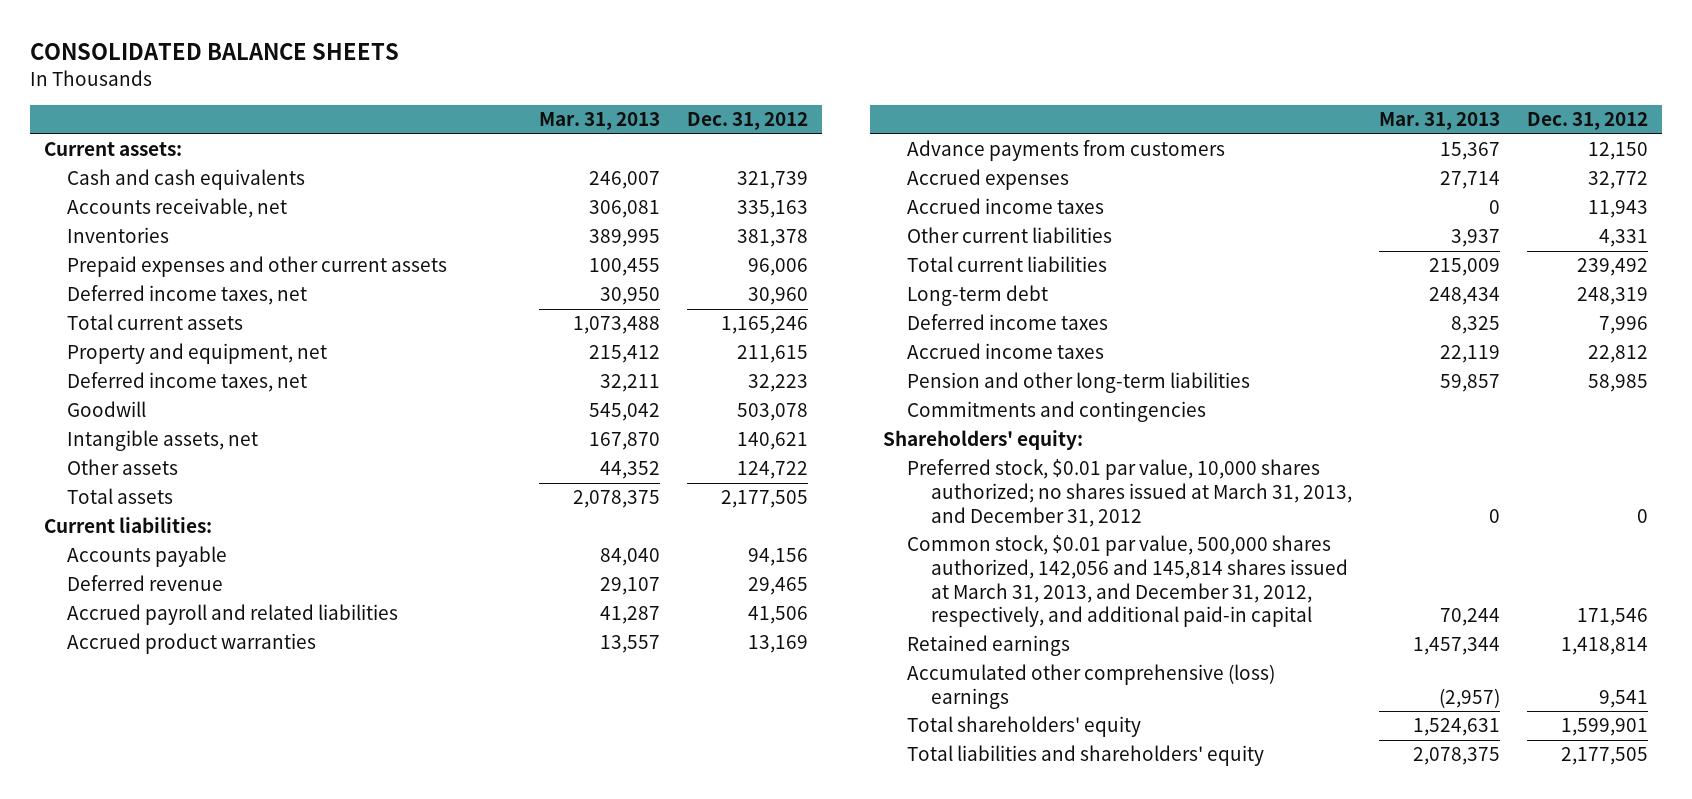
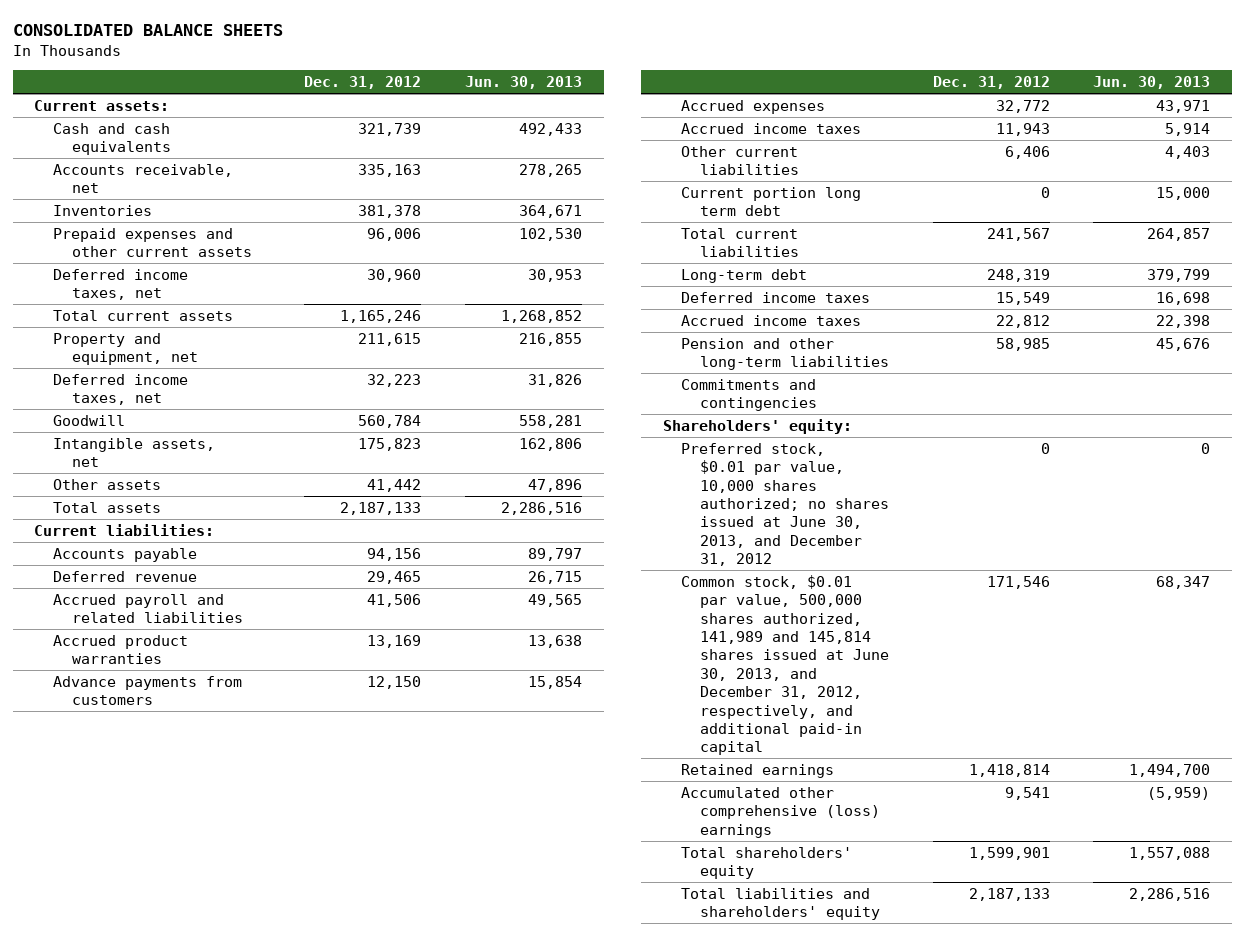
[539,112,661,131] Mar. 31, 2013 -> none
none -> [465,76,583,90] Jun. 30, 2013
[737,403,809,422] 503,078 -> [358,414,422,428] 560,784
[737,432,809,451] 140,621 -> [358,437,422,451] 175,823
[737,461,809,480] 124,722 -> [367,478,422,492] 41,442
[721,490,809,509] 2,177,505 -> [340,501,422,515] 2,187,133
[1599,229,1649,248] 4,331 -> [1004,145,1050,159] 6,406
none -> [681,186,862,217] Current portion long term debt
[1577,258,1649,277] 239,492 -> [986,227,1050,241] 241,567
[1599,316,1649,335] 7,996 -> [995,291,1050,305] 15,549
[907,459,1352,527] Preferred stock, $0.01 par value, 10,000 shares authorized; no shares issued at March 31, 2013, and December 31, 2012 -> [681,442,890,567] Preferred stock, $0.01 par value, 10,000 shares authorized; no shares issued at June 30, 2013, and December 31, 2012
[907,535,1348,628] Common stock, $0.01 par value, 500,000 shares authorized, 142,056 and 145,814 shares issued at March 31, 2013, and December 31, 2012, respectively, and additional paid-in capital -> [681,574,890,756] Common stock, $0.01 par value, 500,000 shares authorized, 141,989 and 145,814 shares issued at June 30, 2013, and December 31, 2012, respectively, and additional paid-in capital
[1561,747,1649,766] 2,177,505 -> [968,887,1050,901] 2,187,133

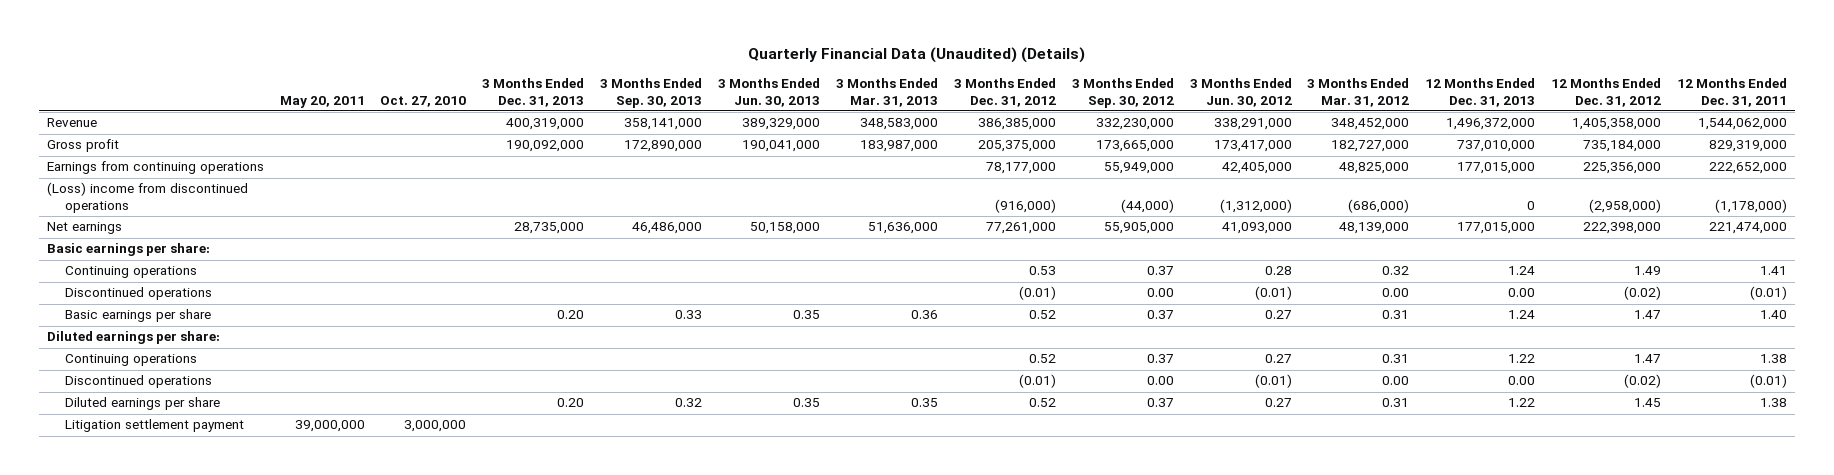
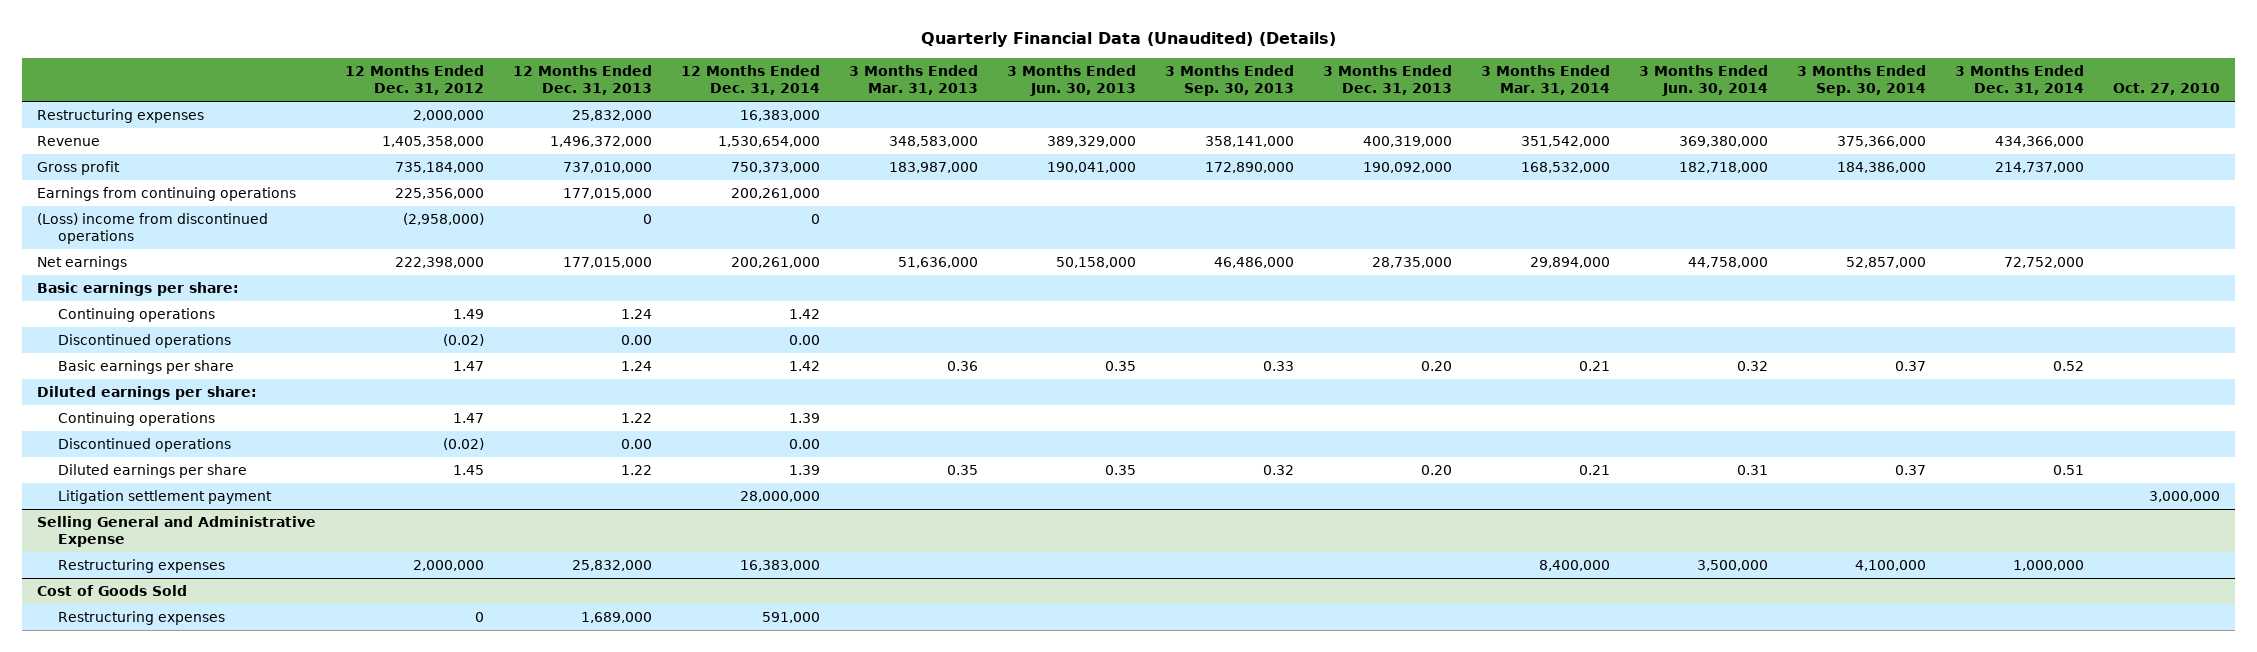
[279,95,365,108] May 20, 2011 -> none
[953,78,1056,107] 3 Months Ended Dec. 31, 2012 -> none
[1071,78,1174,108] 3 Months Ended Sep. 30, 2012 -> none
[1189,78,1292,107] 3 Months Ended Jun. 30, 2012 -> none
[1307,78,1410,107] 3 Months Ended Mar. 31, 2012 -> none
[1677,78,1788,107] 12 Months Ended Dec. 31, 2011 -> none
none -> [681,65,821,96] 12 Months Ended Dec. 31, 2014
none -> [1481,65,1611,96] 3 Months Ended Mar. 31, 2014
none -> [1639,65,1769,97] 3 Months Ended Jun. 30, 2014
none -> [1797,65,1927,97] 3 Months Ended Sep. 30, 2014
none -> [1955,65,2085,96] 3 Months Ended Dec. 31, 2014
none -> [36,109,204,124] Restructuring expenses
none -> [36,516,316,547] Selling General and Administrative Expense
none -> [57,559,225,574] Restructuring expenses
none -> [36,585,187,597] Cost of Goods Sold
none -> [57,611,225,626] Restructuring expenses

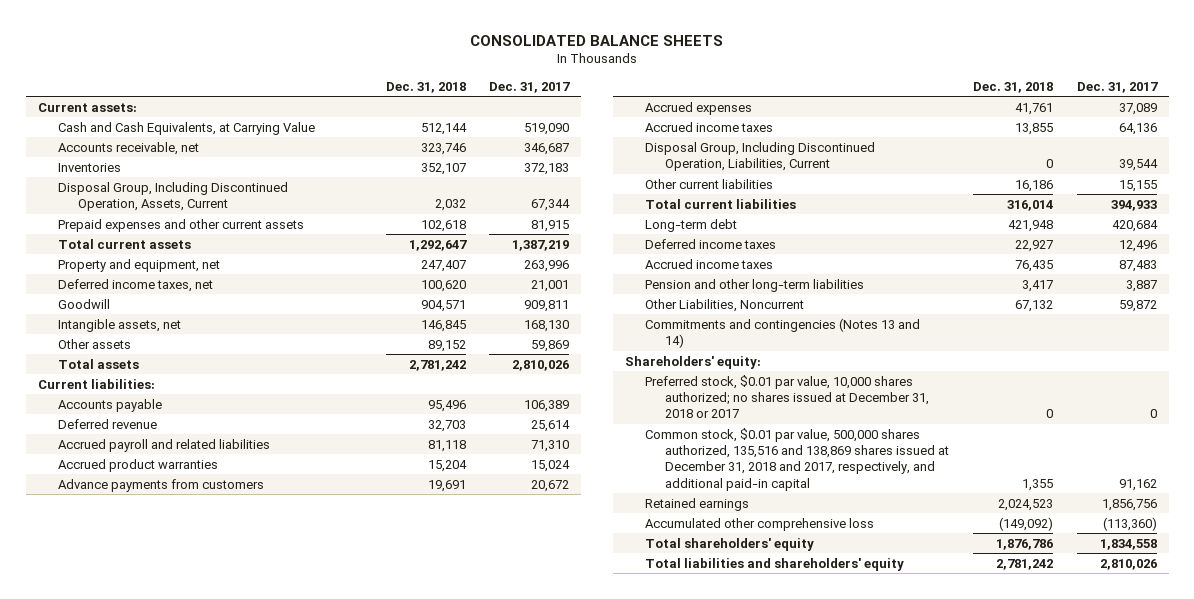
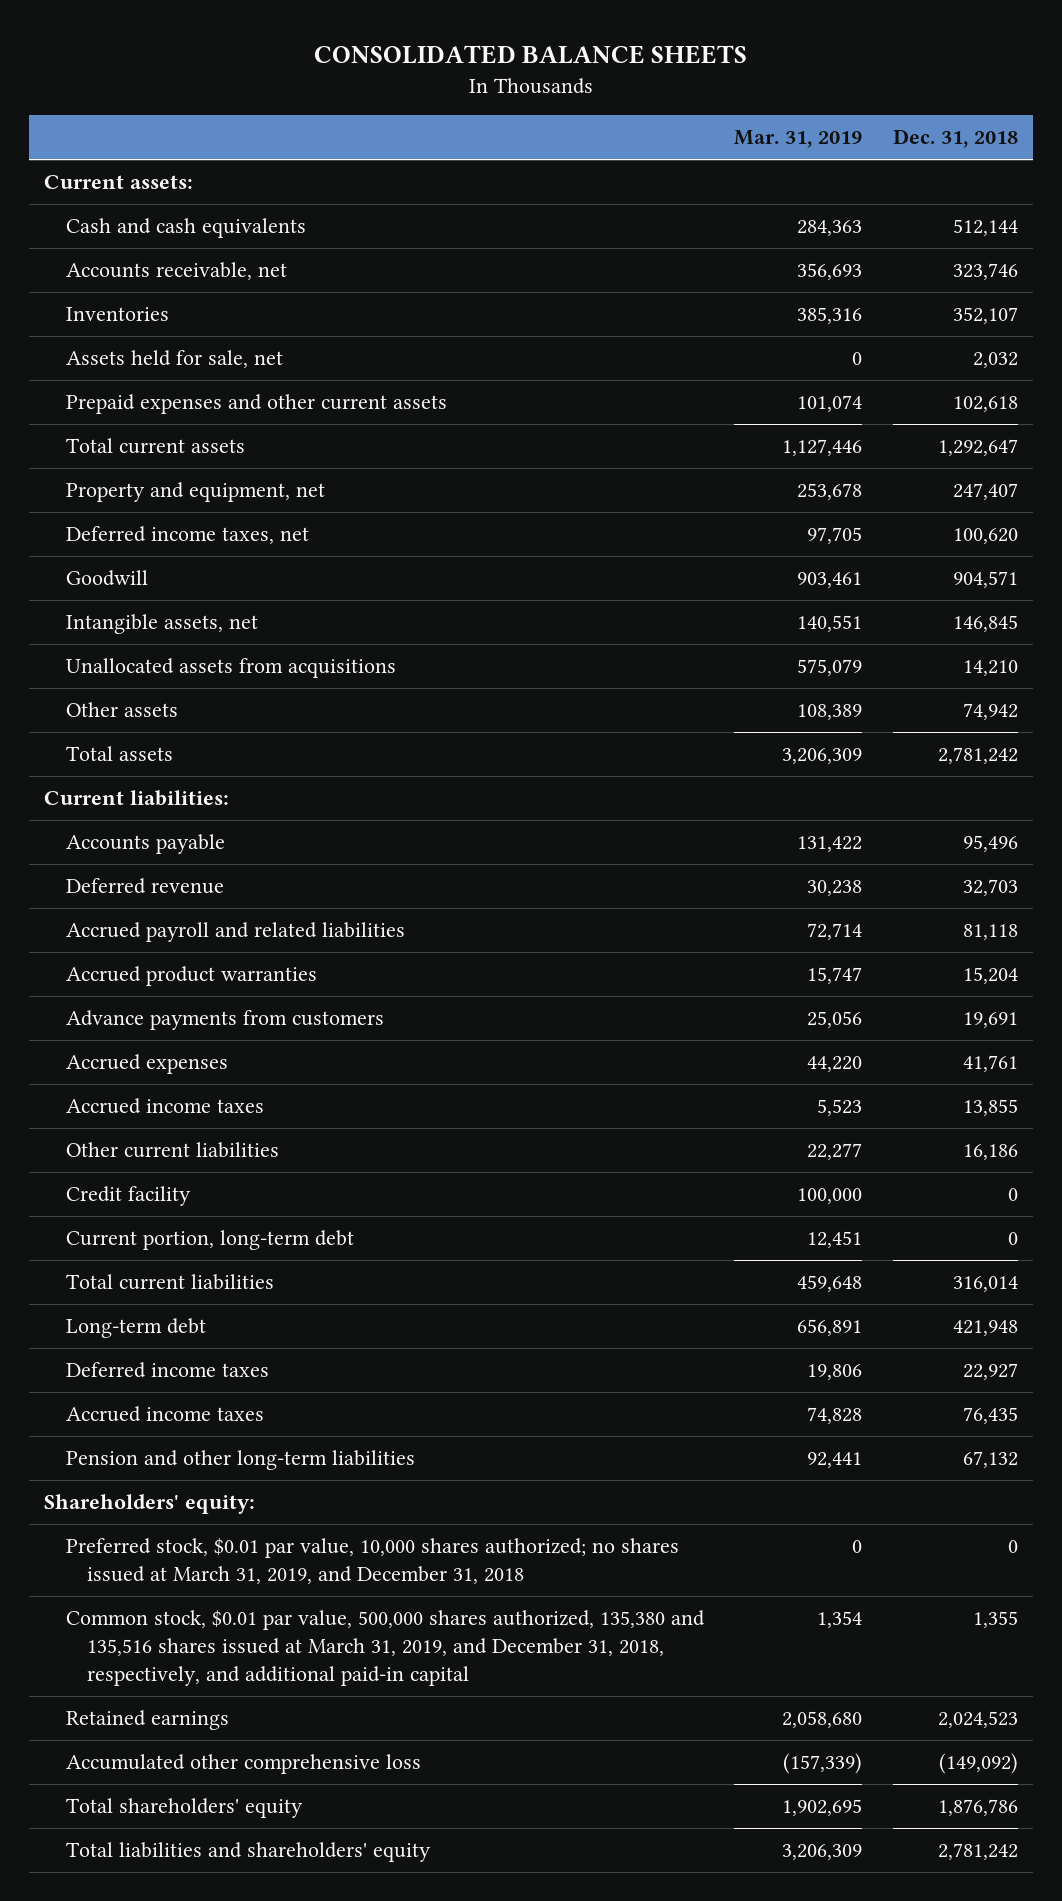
[489,81,571,93] Dec. 31, 2017 -> none
none -> [734,130,863,149] Mar. 31, 2019
[57,121,315,135] Cash and Cash Equivalents, at Carrying Value -> [65,218,306,239] Cash and cash equivalents
[57,181,288,212] Disposal Group, Including Discontinued Operation, Assets, Current -> [65,350,283,369] Assets held for sale, net
none -> [65,658,396,679] Unallocated assets from acquisitions
[427,339,466,352] 89,152 -> [962,703,1018,721] 74,942
[645,141,876,172] Disposal Group, Including Discontinued Operation, Liabilities, Current -> none
none -> [65,1186,191,1207] Credit facility
none -> [65,1230,354,1251] Current portion, long-term debt
[645,298,805,312] Other Liabilities, Noncurrent -> none
[645,317,921,349] Commitments and contingencies (Notes 13 and 14) -> none
[1022,279,1054,292] 3,417 -> [962,1451,1018,1469] 67,132
[645,374,930,419] Preferred stock, $0.01 par value, 10,000 shares authorized; no shares issued at December 31, 2018 or 2017 -> [65,1538,679,1584] Preferred stock, $0.01 par value, 10,000 shares authorized; no shares issued at March 31, 2019, and December 31, 2018
[645,427,950,491] Common stock, $0.01 par value, 500,000 shares authorized, 135,516 and 138,869 shares issued at December 31, 2018 and 2017, respectively, and additional paid-in capital -> [65,1610,705,1686] Common stock, $0.01 par value, 500,000 shares authorized, 135,380 and 135,516 shares issued at March 31, 2019, and December 31, 2018, respectively, and additional paid-in capital

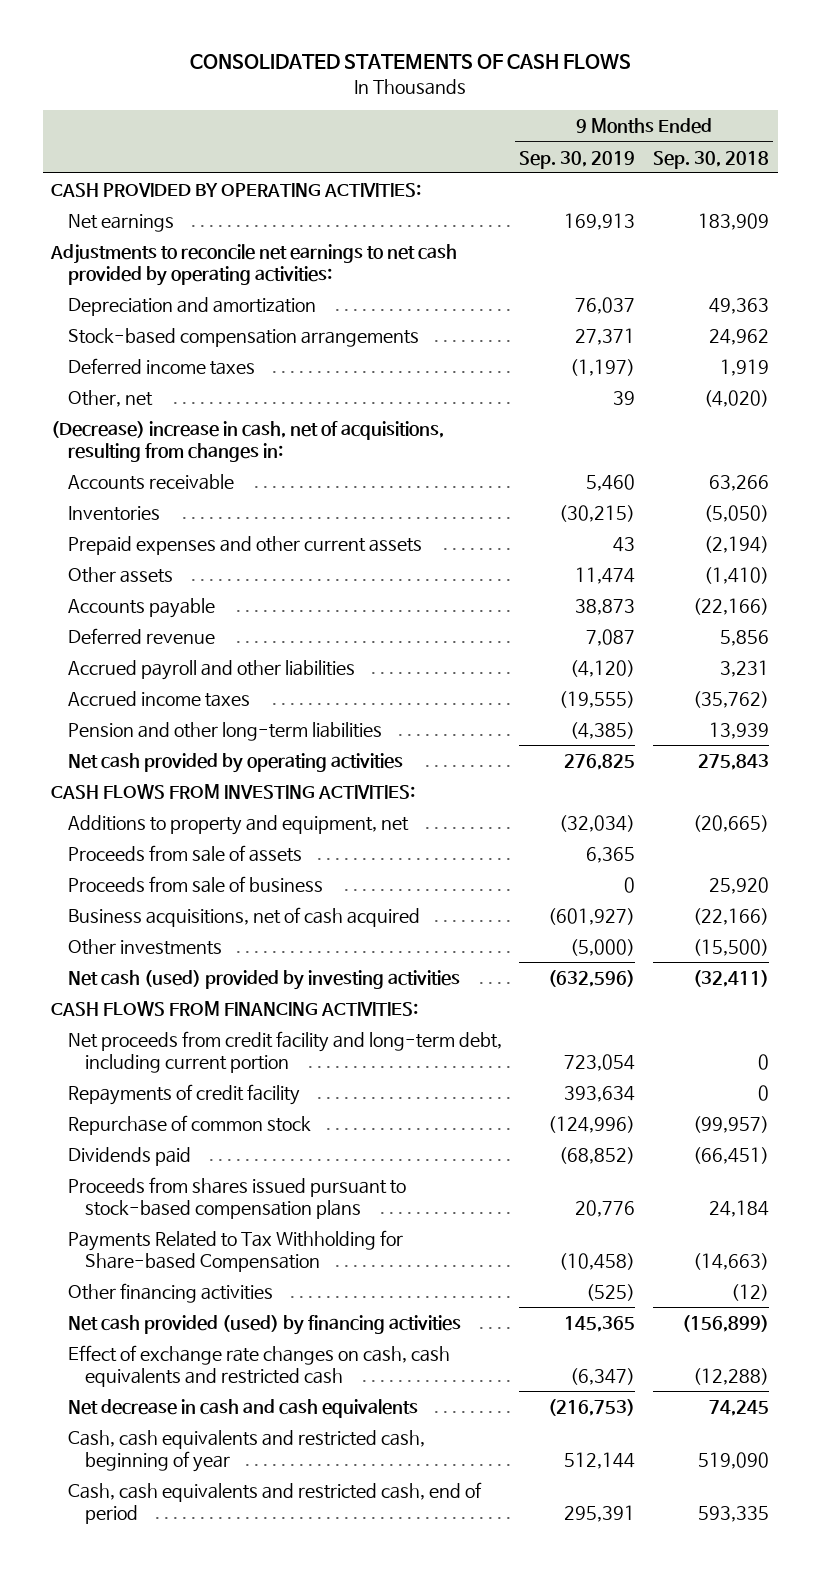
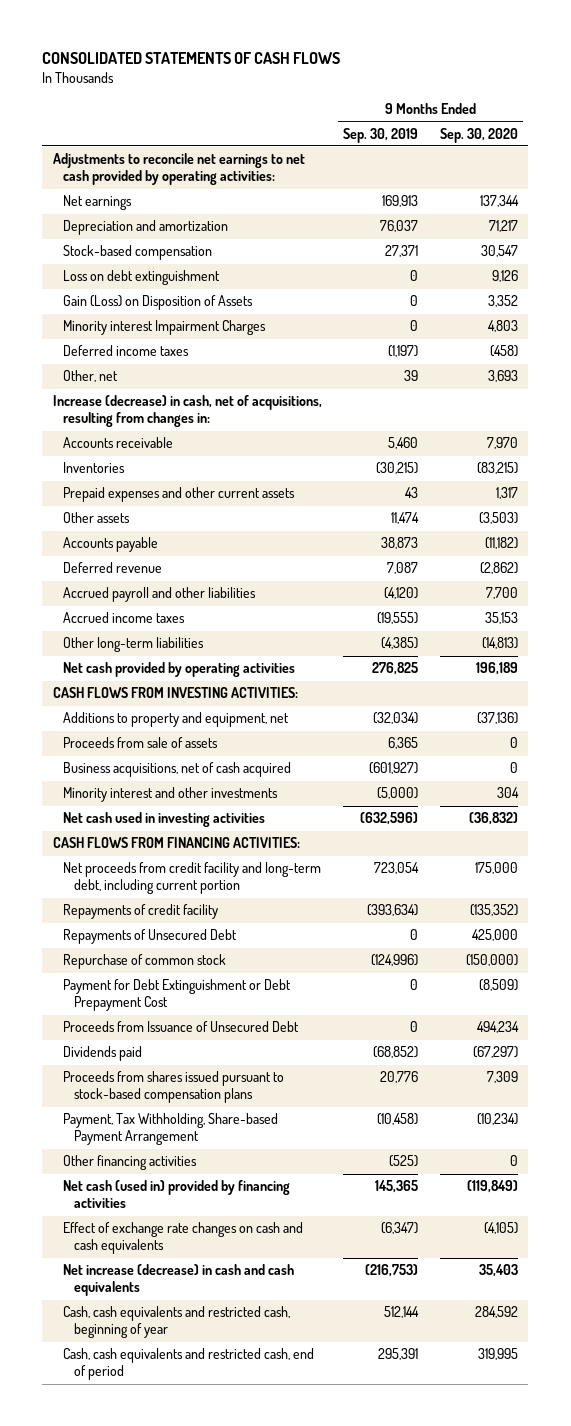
[652,150,769,169] Sep. 30, 2018 -> none
none -> [439,127,518,143] Sep. 30, 2020
[51,182,422,197] CASH PROVIDED BY OPERATING ACTIVITIES: -> none
[67,213,174,232] Net earnings -> [63,195,133,211] Net earnings
[67,327,419,347] Stock-based compensation arrangements -> [63,245,213,261] Stock-based compensation
none -> [63,270,221,286] Loss on debt extinguishment
none -> [63,295,254,311] Gain (Loss) on Disposition of Assets
none -> [63,320,267,336] Minority interest Impairment Charges
[51,420,445,463] (Decrease) increase in cash, net of acquisitions, resulting from changes in: -> [52,395,322,428] Increase (decrease) in cash, net of acquisitions, resulting from changes in:
[67,721,382,741] Pension and other long-term liabilities -> [63,637,205,653] Other long-term liabilities
[67,875,323,893] Proceeds from sale of business -> none
[67,938,222,955] Other investments -> [63,787,279,803] Minority interest and other investments
[67,969,460,990] Net cash (used) provided by investing activities -> [63,812,266,828] Net cash used in investing activities
[564,1085,636,1102] 393,634 -> [367,904,419,917] (393,634)
none -> [63,929,238,945] Repayments of Unsecured Debt
none -> [63,979,292,1012] Payment for Debt Extinguishment or Debt Prepayment Cost
none -> [63,1021,300,1033] Proceeds from Issuance of Unsecured Debt
[67,1229,403,1273] Payments Related to Tax Withholding for Share-based Compensation -> [63,1113,279,1146] Payment, Tax Withholding, Share-based Payment Arrangement
[67,1314,461,1335] Net cash provided (used) by financing activities -> [63,1180,291,1209] Net cash (used in) provided by financing activities
[67,1344,450,1388] Effect of exchange rate changes on cash, cash equivalents and restricted cash -> [63,1222,304,1255] Effect of exchange rate changes on cash and cash equivalents
[67,1398,418,1418] Net decrease in cash and cash equivalents -> [63,1264,295,1297] Net increase (decrease) in cash and cash equivalents

